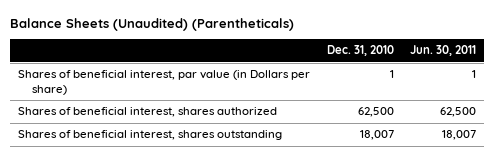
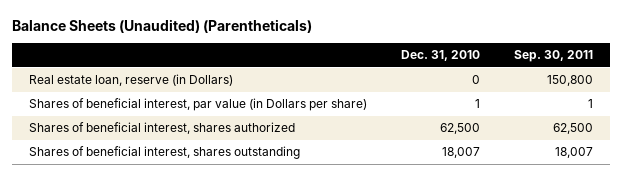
[409,45,476,57] Jun. 30, 2011 -> none
none -> [514,50,594,63] Sep. 30, 2011
none -> [28,74,233,87] Real estate loan, reserve (in Dollars)

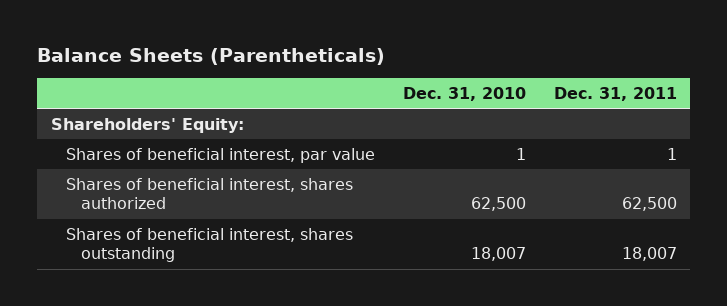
[11,18,312,33] Balance Sheets (Unaudited) (Parentheticals) -> [36,47,385,65] Balance Sheets (Parentheticals)
[514,50,594,63] Sep. 30, 2011 -> none
none -> [553,86,677,101] Dec. 31, 2011
[28,74,233,87] Real estate loan, reserve (in Dollars) -> none
none -> [50,117,244,133] Shareholders' Equity:
[28,98,367,112] Shares of beneficial interest, par value (in Dollars per share) -> [66,147,376,163] Shares of beneficial interest, par value

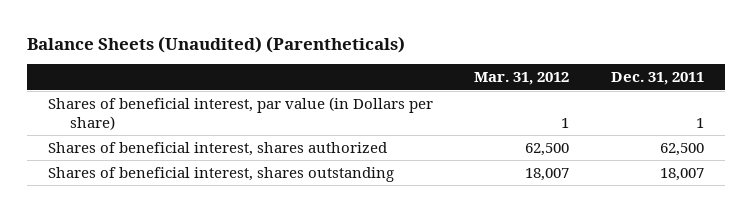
[36,47,385,65] Balance Sheets (Parentheticals) -> [26,35,405,53] Balance Sheets (Unaudited) (Parentheticals)
[402,86,526,101] Dec. 31, 2010 -> none
none -> [474,72,570,86] Mar. 31, 2012
[50,117,244,133] Shareholders' Equity: -> none
[66,147,376,163] Shares of beneficial interest, par value -> [47,96,433,130] Shares of beneficial interest, par value (in Dollars per share)

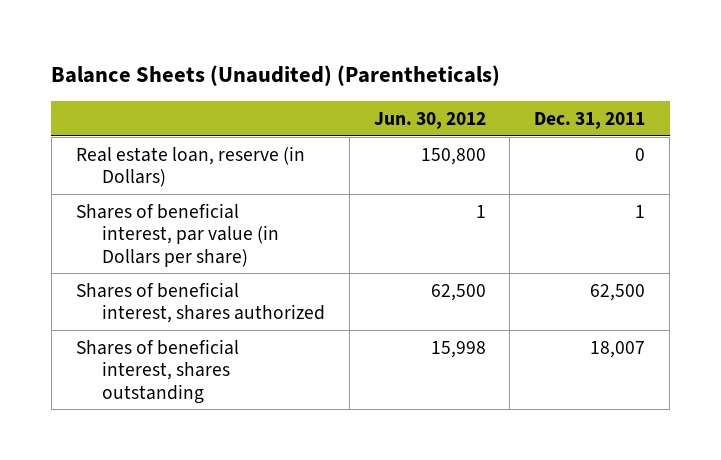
[474,72,570,86] Mar. 31, 2012 -> none
none -> [373,112,486,130] Jun. 30, 2012
none -> [75,145,305,188] Real estate loan, reserve (in Dollars)

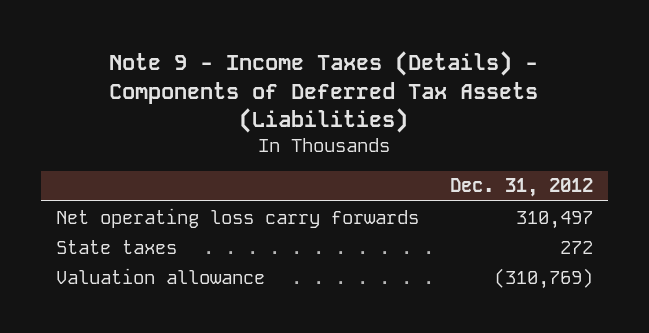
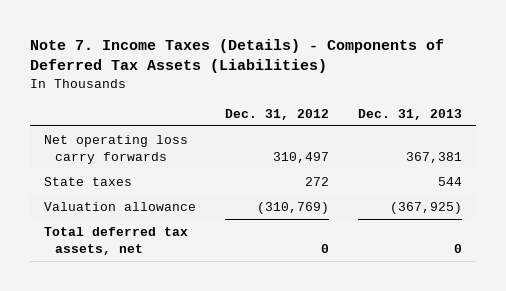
[109,50,539,134] Note 9 - Income Taxes (Details) - Components of Deferred Tax Assets (Liabilities) -> [30,39,445,74] Note 7. Income Taxes (Details) - Components of Deferred Tax Assets (Liabilities)
none -> [357,108,462,120] Dec. 31, 2013
none -> [44,226,189,255] Total deferred tax assets, net

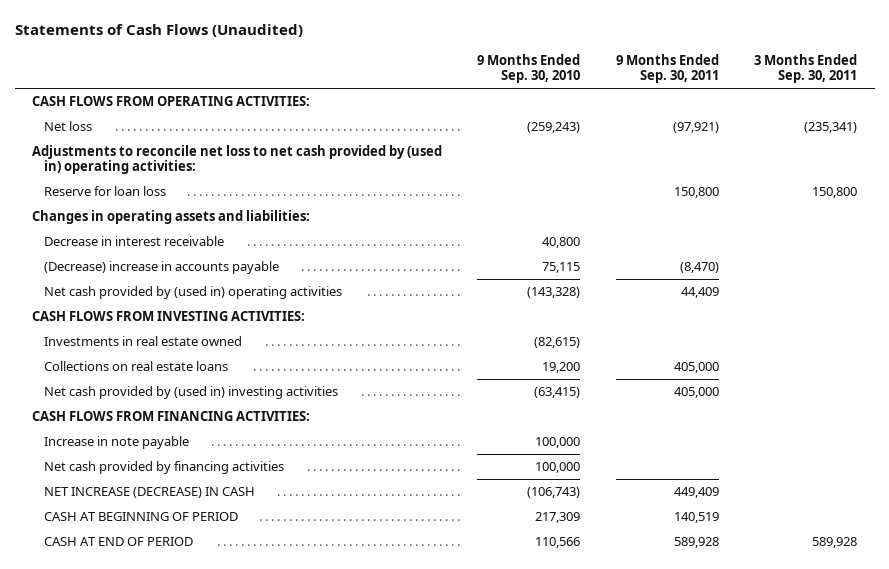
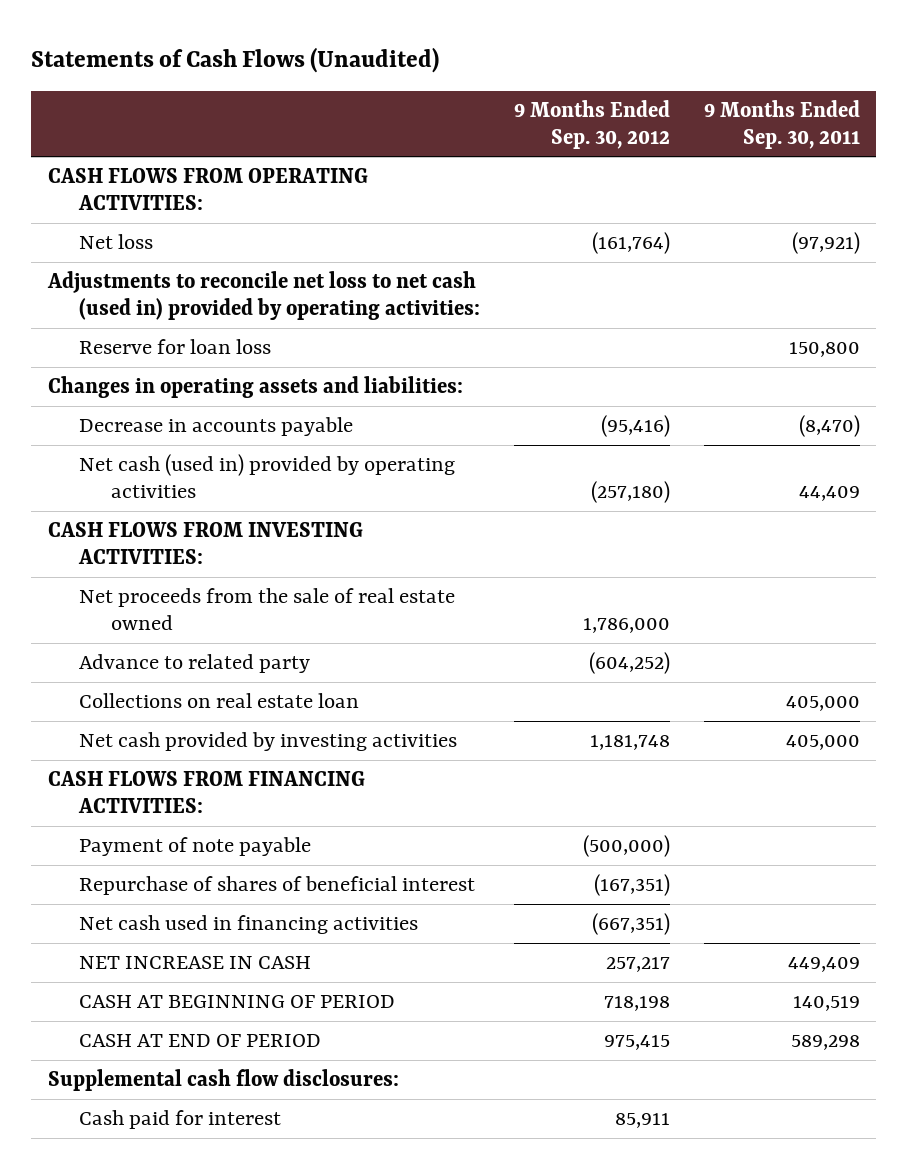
[477,54,581,84] 9 Months Ended Sep. 30, 2010 -> none
[754,54,858,84] 3 Months Ended Sep. 30, 2011 -> none
none -> [514,99,671,149] 9 Months Ended Sep. 30, 2012
[32,145,443,175] Adjustments to reconcile net loss to net cash provided by (used in) operating activities: -> [46,271,481,321] Adjustments to reconcile net loss to net cash (used in) provided by operating activities:
[43,236,224,247] Decrease in interest receivable -> none
[43,261,279,275] (Decrease) increase in accounts payable -> [79,417,354,437] Decrease in accounts payable
[43,286,342,300] Net cash provided by (used in) operating activities -> [79,454,456,499] Net cash (used in) provided by operating activities
[43,336,242,347] Investments in real estate owned -> [79,588,456,631] Net proceeds from the sale of real estate owned
none -> [79,654,311,674] Advance to related party
[43,361,228,372] Collections on real estate loans -> [79,693,360,709] Collections on real estate loan
[43,386,338,400] Net cash provided by (used in) investing activities -> [79,732,458,752] Net cash provided by investing activities
[43,436,189,450] Increase in note payable -> [79,837,312,857] Payment of note payable
none -> [79,876,476,896] Repurchase of shares of beneficial interest
[43,461,284,475] Net cash provided by financing activities -> [79,915,419,935] Net cash used in financing activities
[43,487,255,499] NET INCREASE (DECREASE) IN CASH -> [79,956,312,970] NET INCREASE IN CASH
[673,537,719,549] 589,928 -> [790,1035,860,1051] 589,298
none -> [47,1069,399,1092] Supplemental cash flow disclosures:
none -> [79,1110,282,1130] Cash paid for interest

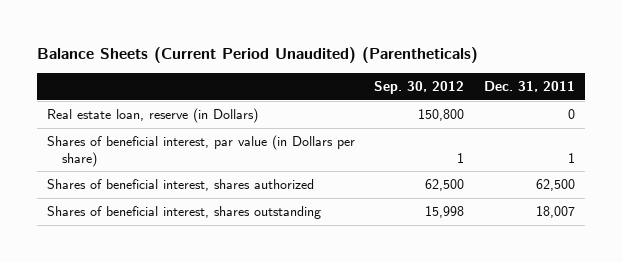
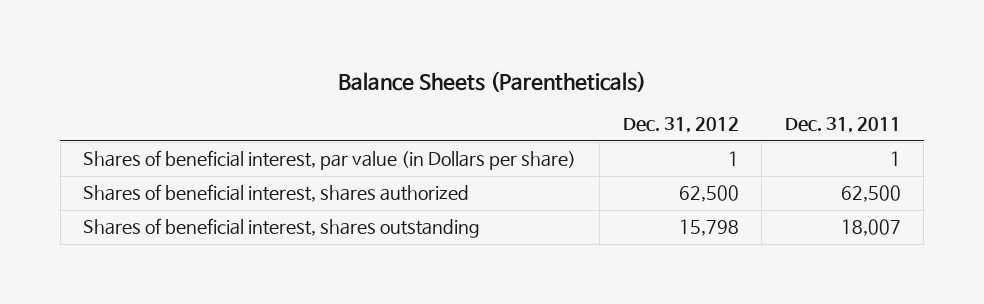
[36,46,478,63] Balance Sheets (Current Period Unaudited) (Parentheticals) -> [338,70,647,92] Balance Sheets (Parentheticals)
[374,81,465,95] Sep. 30, 2012 -> none
none -> [622,117,739,134] Dec. 31, 2012
[46,108,258,124] Real estate loan, reserve (in Dollars) -> none

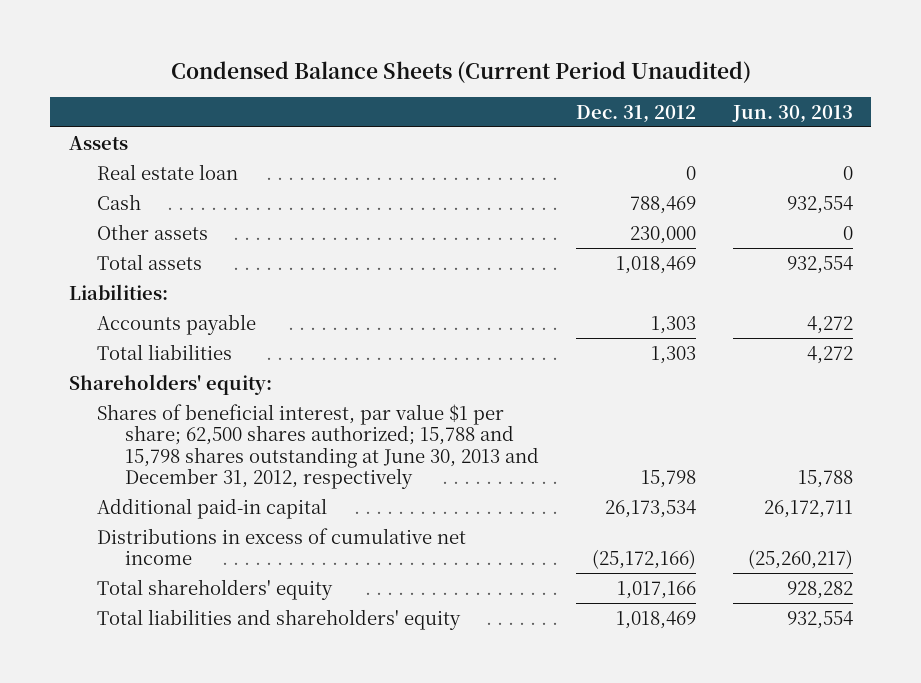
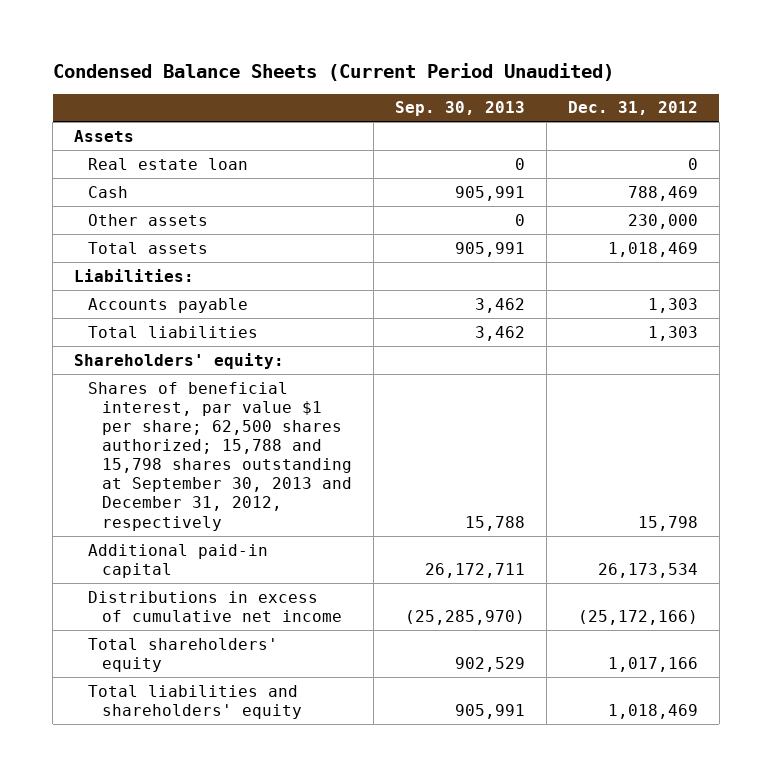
[731,104,853,123] Jun. 30, 2013 -> none
none -> [394,101,525,117] Sep. 30, 2013
[96,403,540,490] Shares of beneficial interest, par value $1 per share; 62,500 shares authorized; 15,788 and 15,798 shares outstanding at June 30, 2013 and December 31, 2012, respectively -> [88,381,352,531] Shares of beneficial interest, par value $1 per share; 62,500 shares authorized; 15,788 and 15,798 shares outstanding at September 30, 2013 and December 31, 2012, respectively

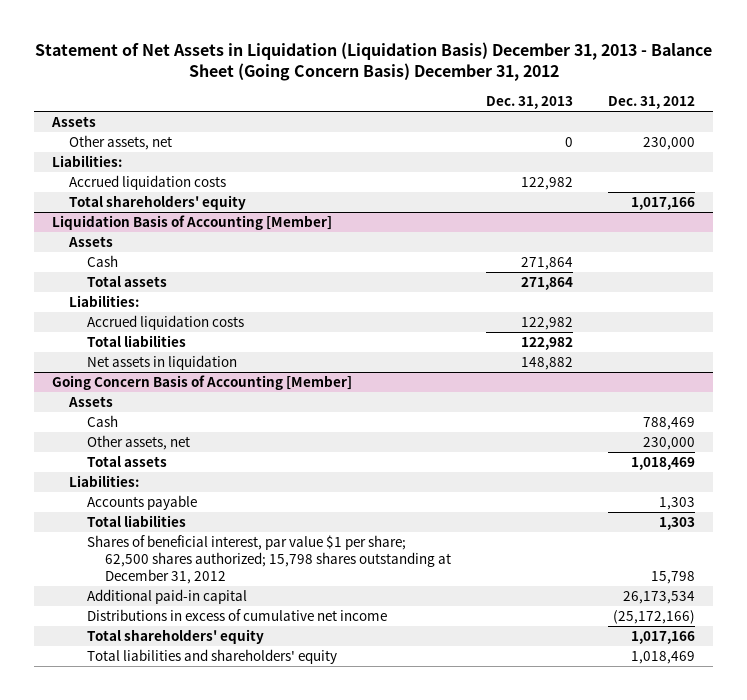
[52,62,614,81] Condensed Balance Sheets (Current Period Unaudited) -> [34,41,712,81] Statement of Net Assets in Liquidation (Liquidation Basis) December 31, 2013 - Balance Sheet (Going Concern Basis) December 31, 2012
[394,101,525,117] Sep. 30, 2013 -> none
none -> [485,95,573,109] Dec. 31, 2013
[88,157,249,170] Real estate loan -> none
none -> [69,135,173,151] Other assets, net
none -> [51,155,122,168] Liabilities:
none -> [69,175,227,191] Accrued liquidation costs
none -> [69,195,247,211] Total shareholders' equity
none -> [51,215,332,231] Liquidation Basis of Accounting [Member]
none -> [68,236,114,248] Assets
none -> [87,255,119,268] Cash
none -> [87,276,168,288] Total assets
none -> [69,295,140,308] Liabilities:
none -> [87,315,245,331] Accrued liquidation costs
none -> [87,335,187,348] Total liabilities
none -> [87,355,238,371] Net assets in liquidation
none -> [51,375,352,391] Going Concern Basis of Accounting [Member]
none -> [68,396,114,408] Assets
[88,213,209,226] Other assets -> [87,435,191,451] Other assets, net
[74,352,285,369] Shareholders' equity: -> none
[88,381,352,531] Shares of beneficial interest, par value $1 per share; 62,500 shares authorized; 15,788 and 15,798 shares outstanding at September 30, 2013 and December 31, 2012, respectively -> [87,535,451,584] Shares of beneficial interest, par value $1 per share; 62,500 shares authorized; 15,798 shares outstanding at December 31, 2012

